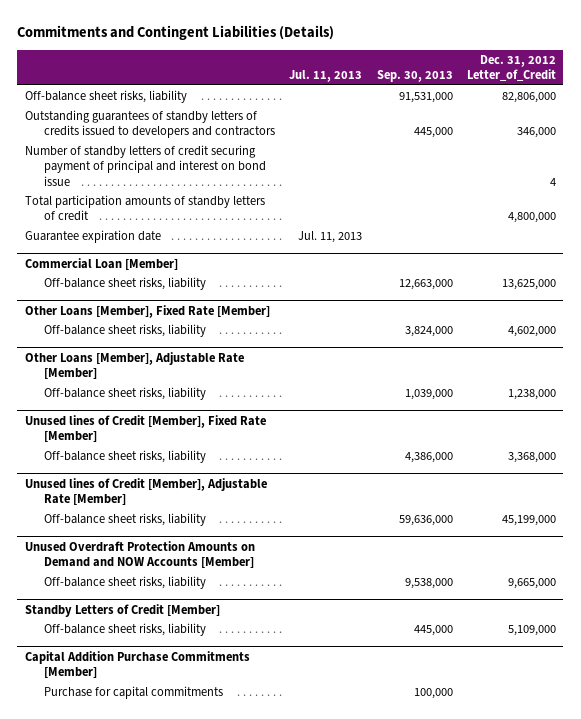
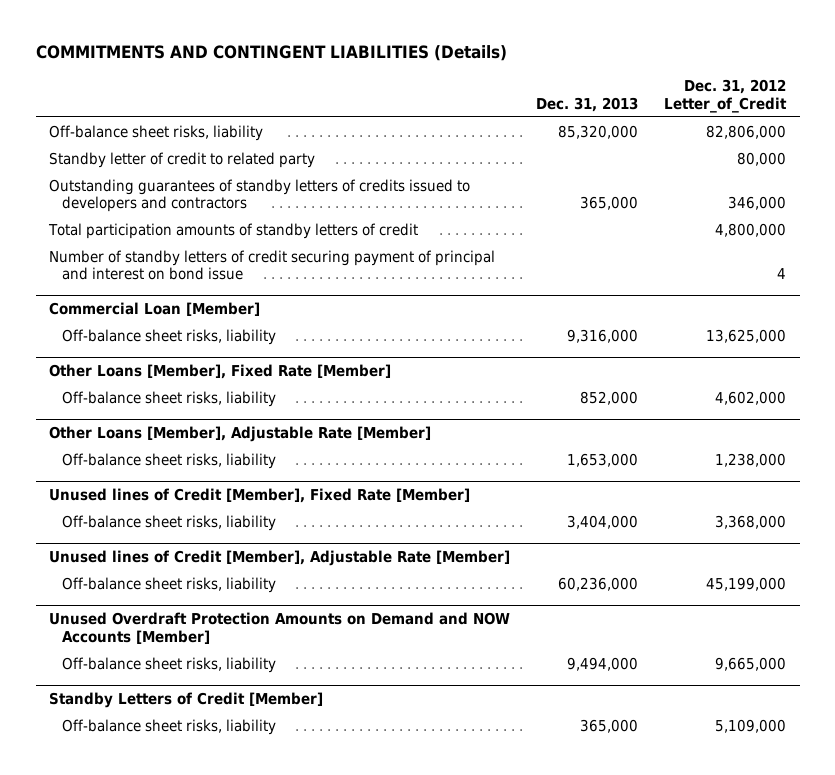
[17,25,335,41] Commitments and Contingent Liabilities (Details) -> [35,44,507,61] COMMITMENTS AND CONTINGENT LIABILITIES (Details)
[289,70,363,83] Jul. 11, 2013 -> none
[376,70,453,83] Sep. 30, 2013 -> none
none -> [536,96,639,112] Dec. 31, 2013
none -> [48,151,315,168] Standby letter of credit to related party
[24,230,161,244] Guarantee expiration date -> none
[24,145,266,186] Number of standby letters of credit securing payment of principal and interest on bond issue -> [48,249,495,281] Number of standby letters of credit securing payment of principal and interest on bond issue
[24,650,250,679] Capital Addition Purchase Commitments [Member] -> none
[43,686,223,700] Purchase for capital commitments -> none

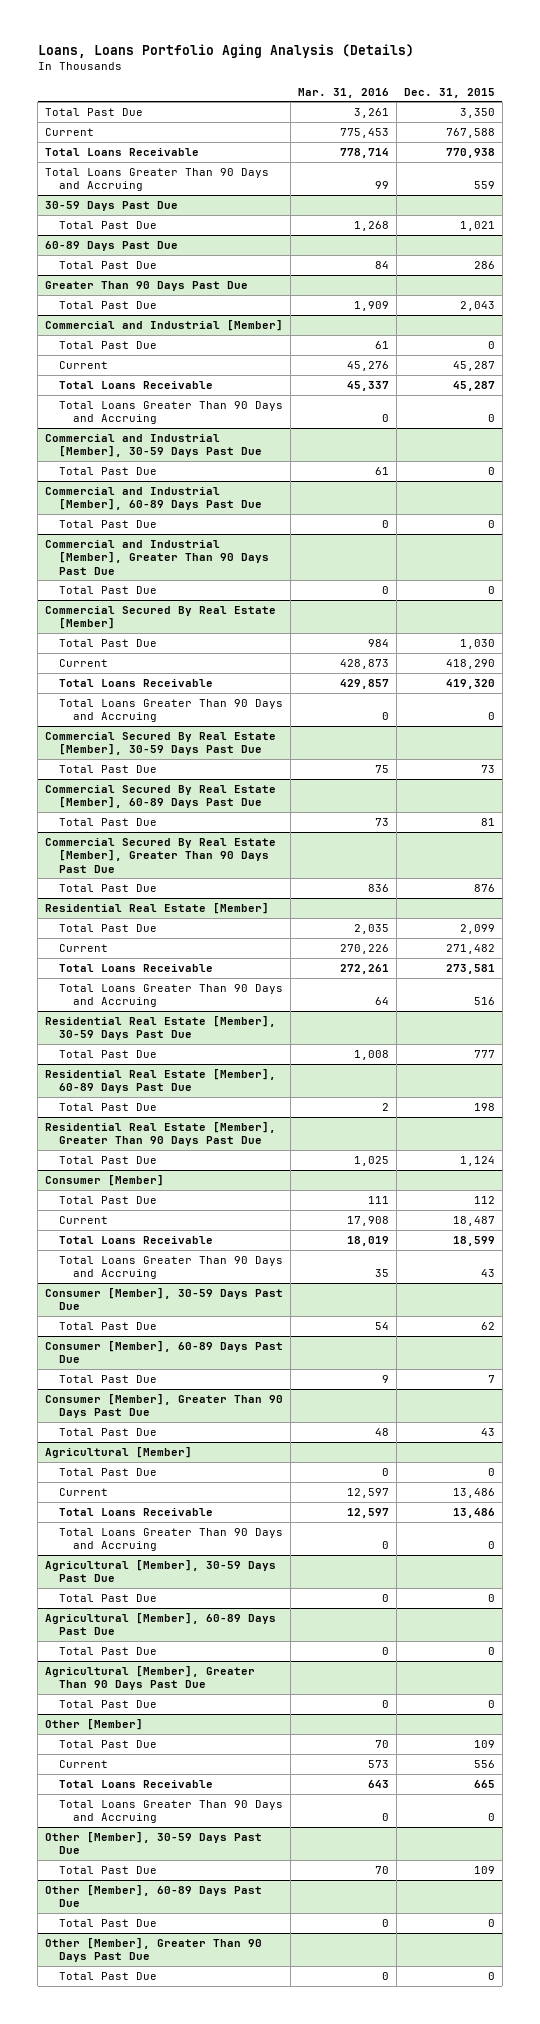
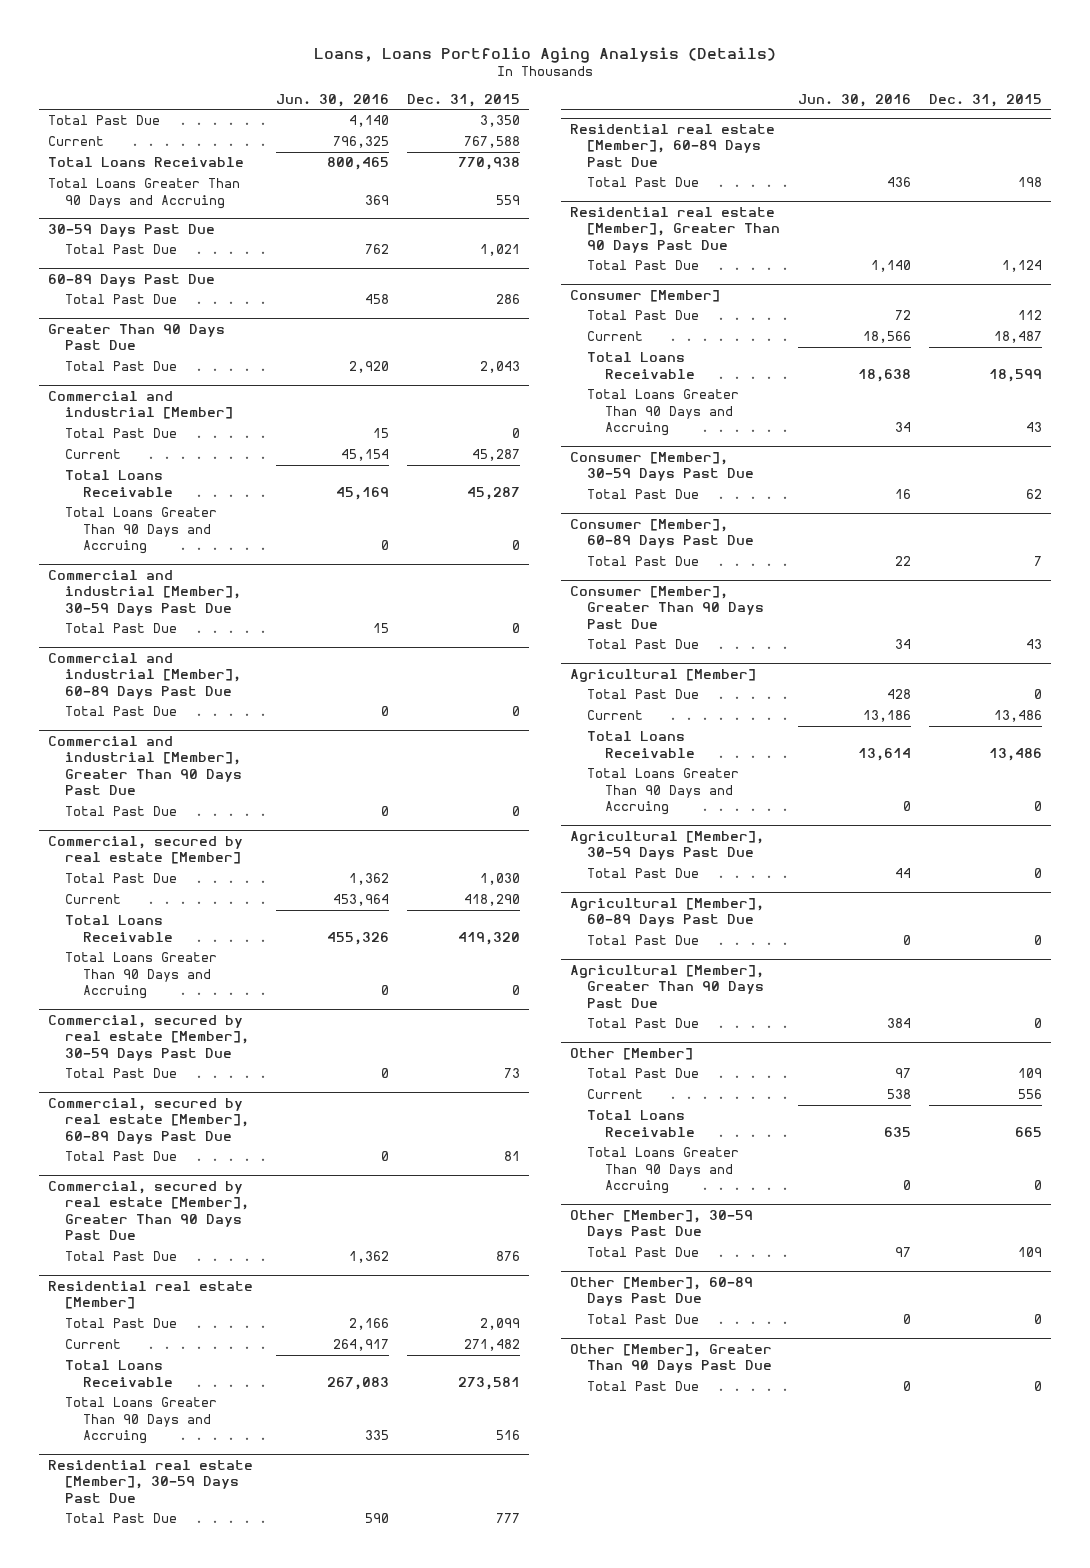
[297,87,389,98] Mar. 31, 2016 -> none
none -> [275,93,389,107] Jun. 30, 2016
[45,320,284,332] Commercial and Industrial [Member] -> [47,390,234,420] Commercial and industrial [Member]
[45,434,263,458] Commercial and Industrial [Member], 30-59 Days Past Due -> [47,569,242,616] Commercial and industrial [Member], 30-59 Days Past Due
[45,487,263,511] Commercial and Industrial [Member], 60-89 Days Past Due -> [47,652,242,699] Commercial and industrial [Member], 60-89 Days Past Due
[45,540,270,575] Commercial and Industrial [Member], Greater Than 90 Days Past Due -> [47,735,243,796] Commercial and industrial [Member], Greater Than 90 Days Past Due
[45,606,277,630] Commercial Secured By Real Estate [Member] -> [47,835,243,865] Commercial, secured by real estate [Member]
[45,732,277,756] Commercial Secured By Real Estate [Member], 30-59 Days Past Due -> [47,1014,250,1061] Commercial, secured by real estate [Member], 30-59 Days Past Due
[45,785,277,809] Commercial Secured By Real Estate [Member], 60-89 Days Past Due -> [47,1097,250,1144] Commercial, secured by real estate [Member], 60-89 Days Past Due
[45,838,277,873] Commercial Secured By Real Estate [Member], Greater Than 90 Days Past Due -> [47,1180,250,1241] Commercial, secured by real estate [Member], Greater Than 90 Days Past Due
[45,903,270,915] Residential Real Estate [Member] -> [47,1280,253,1310] Residential real estate [Member]
[45,1016,277,1041] Residential Real Estate [Member], 30-59 Days Past Due -> [47,1459,253,1503] Residential real estate [Member], 30-59 Days Past Due
[45,1069,277,1094] Residential Real Estate [Member], 60-89 Days Past Due -> [569,123,775,167] Residential real estate [Member], 60-89 Days Past Due
[45,1122,277,1147] Residential Real Estate [Member], Greater Than 90 Days Past Due -> [569,206,781,253] Residential real estate [Member], Greater Than 90 Days Past Due

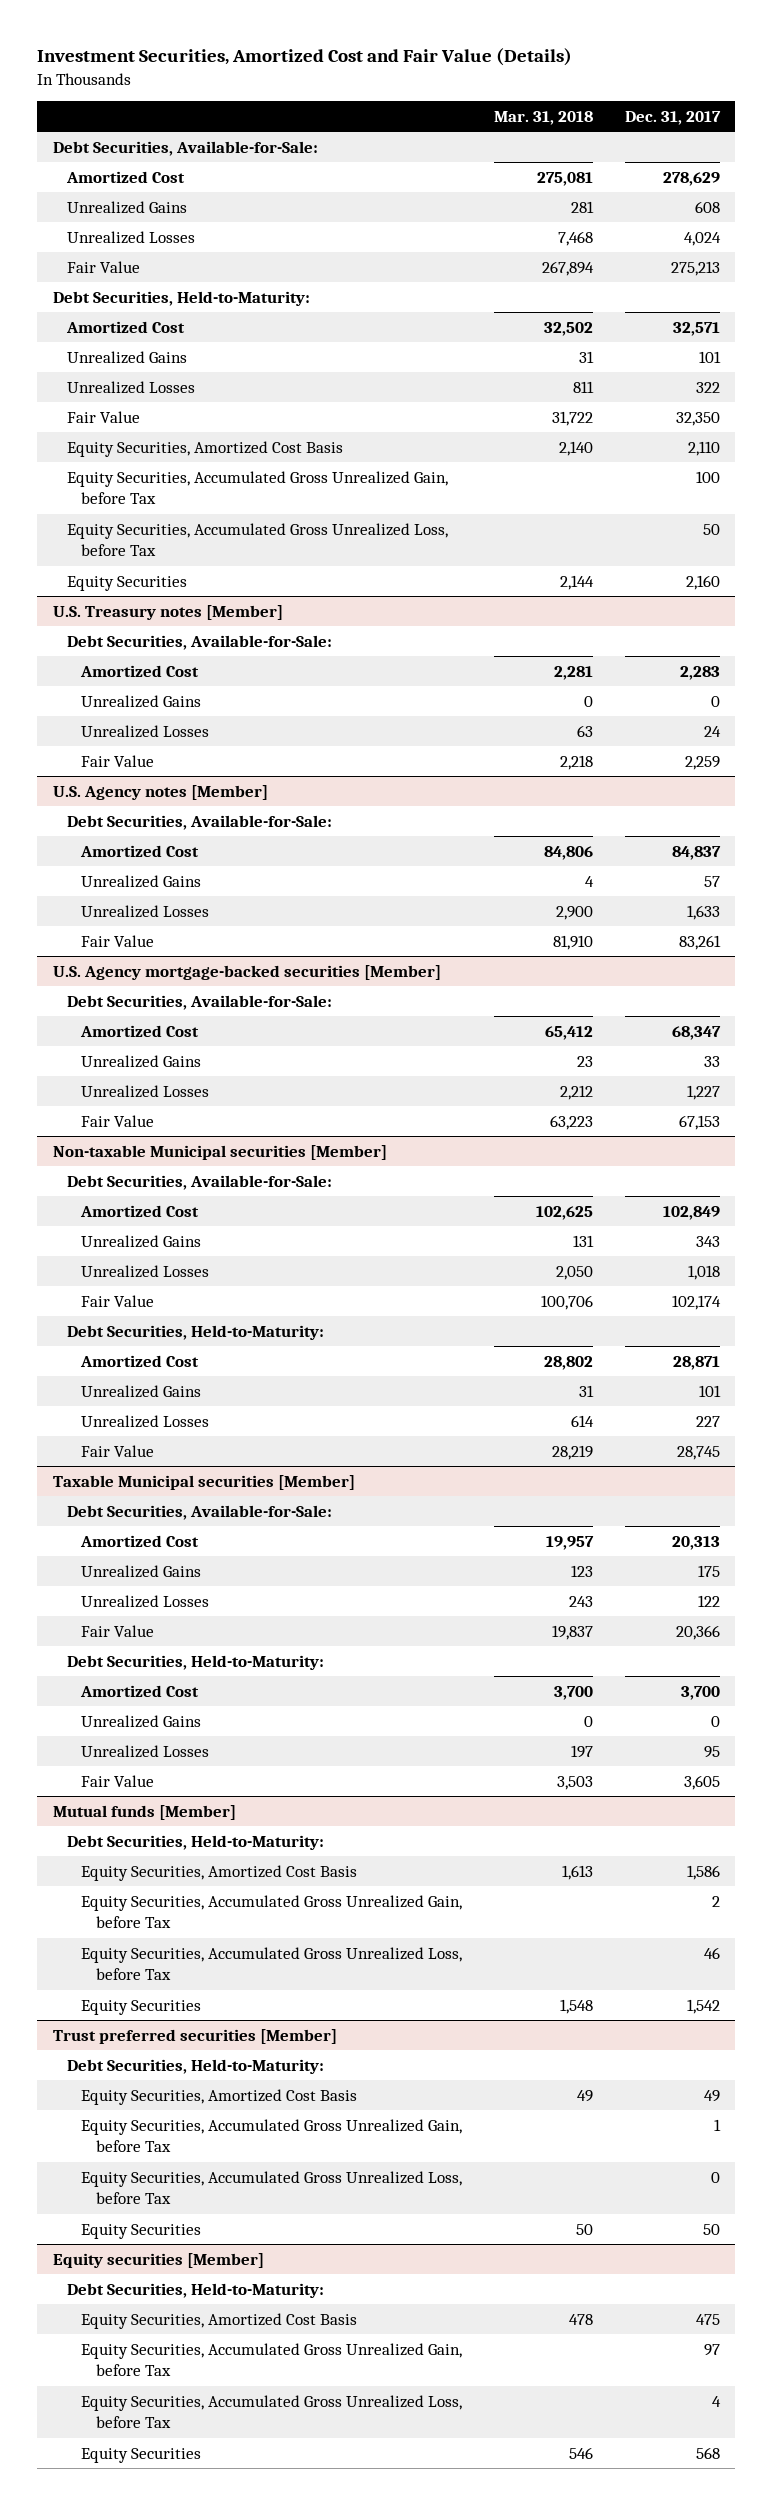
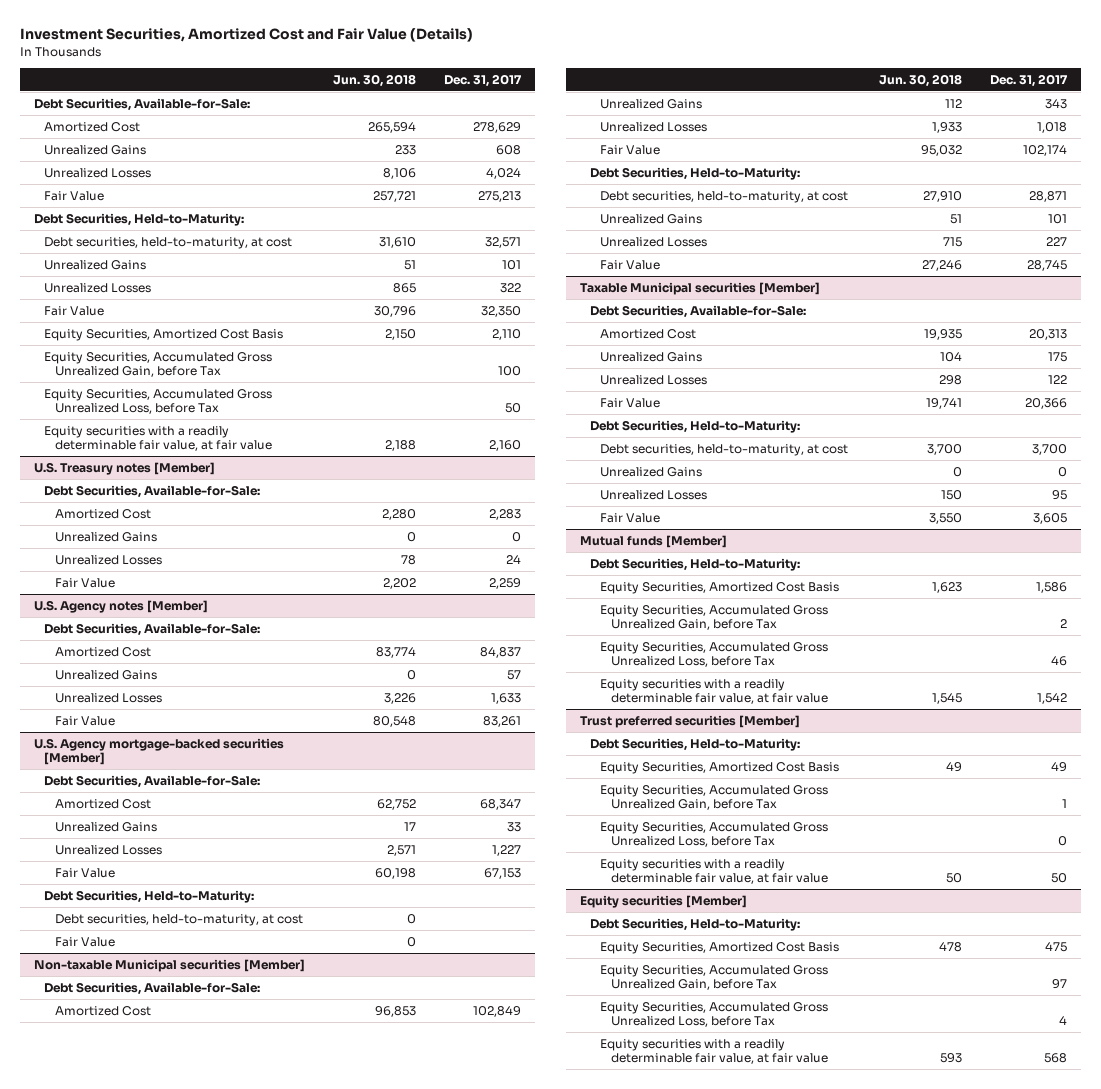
[493,110,593,125] Mar. 31, 2018 -> none
none -> [333,73,417,87] Jun. 30, 2018
[65,320,185,333] Amortized Cost -> [44,237,293,250] Debt securities, held-to-maturity, at cost
[66,575,187,591] Equity Securities -> [44,426,272,452] Equity securities with a readily determinable fair value, at fair value
none -> [44,890,255,904] Debt Securities, Held-to-Maturity:
none -> [54,914,303,927] Debt securities, held-to-maturity, at cost
none -> [54,937,115,948] Fair Value
[80,1354,200,1367] Amortized Cost -> [600,191,849,204] Debt securities, held-to-maturity, at cost
[80,1684,200,1697] Amortized Cost -> [600,444,849,457] Debt securities, held-to-maturity, at cost
[81,1999,202,2015] Equity Securities -> [600,679,828,705] Equity securities with a readily determinable fair value, at fair value
[81,2223,202,2239] Equity Securities -> none
none -> [600,859,828,885] Equity securities with a readily determinable fair value, at fair value
[81,2447,202,2463] Equity Securities -> [600,1039,828,1065] Equity securities with a readily determinable fair value, at fair value

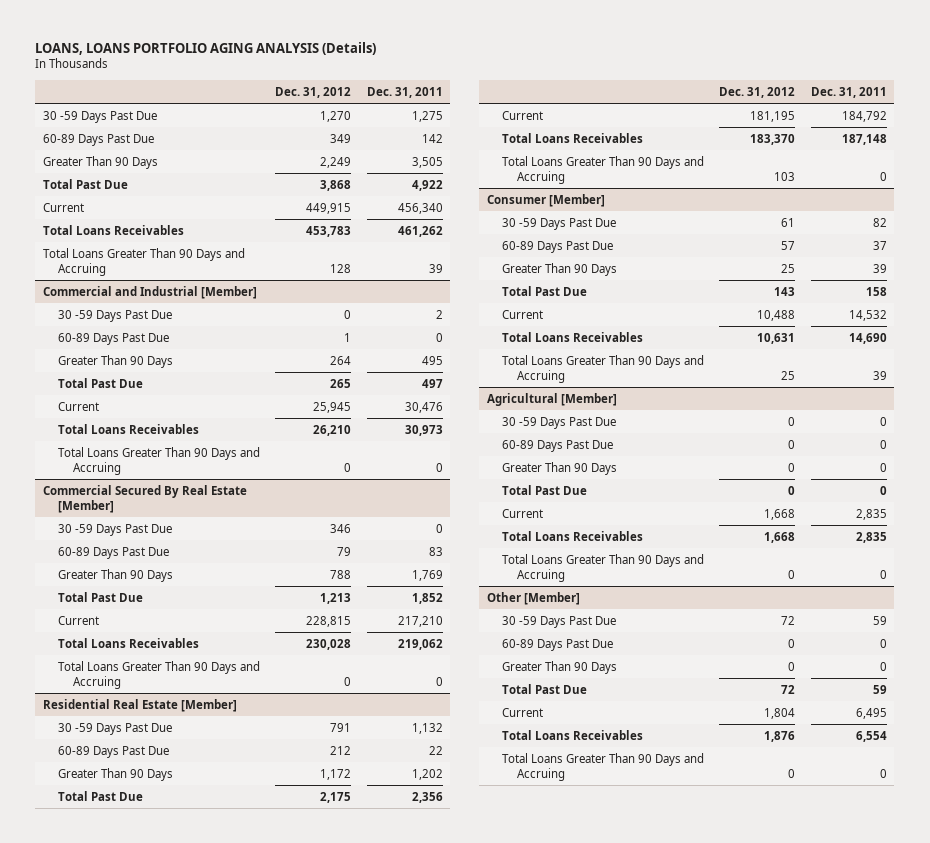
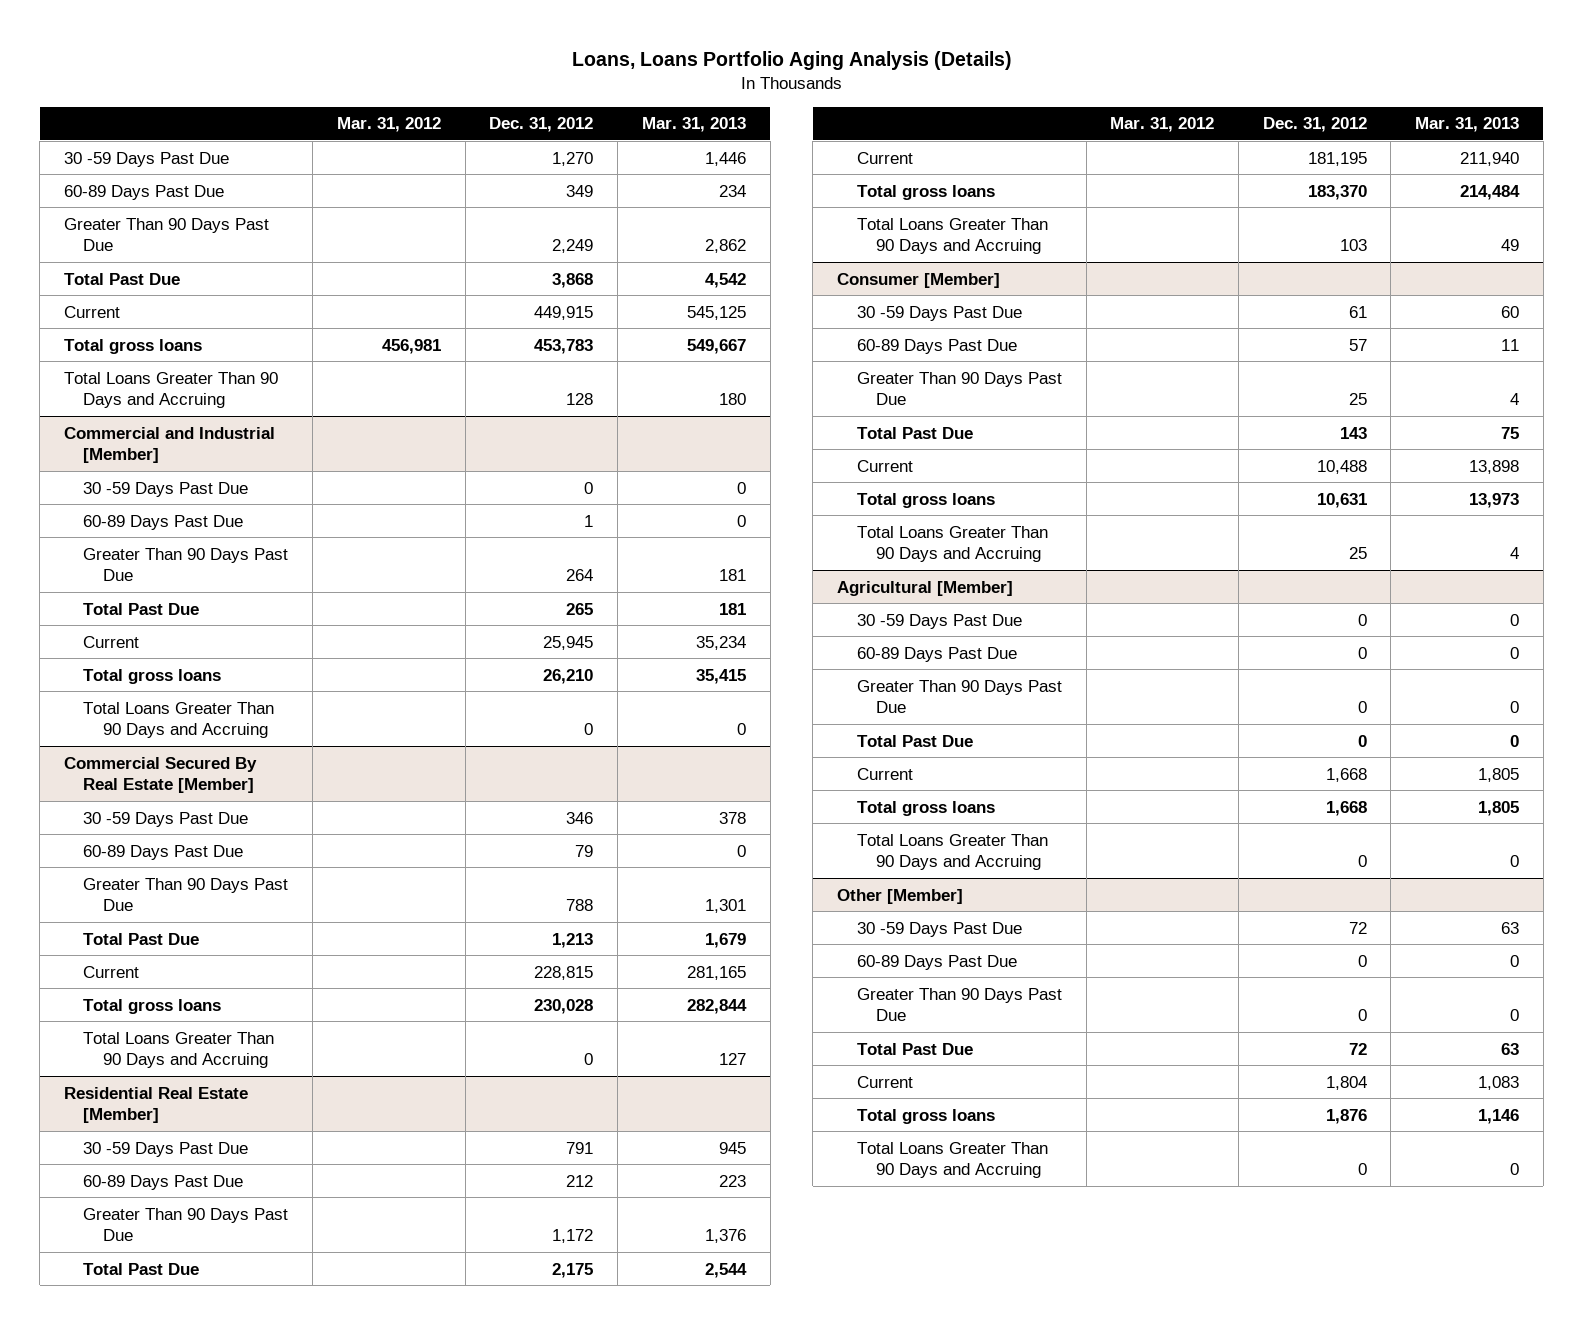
[35,41,377,55] LOANS, LOANS PORTFOLIO AGING ANALYSIS (Details) -> [571,51,1012,71] Loans, Loans Portfolio Aging Analysis (Details)
[366,86,443,98] Dec. 31, 2011 -> none
none -> [336,117,441,133] Mar. 31, 2012
none -> [641,117,746,133] Mar. 31, 2013
[42,155,158,169] Greater Than 90 Days -> [63,217,269,252] Greater Than 90 Days Past Due
[42,224,184,235] Total Loans Receivables -> [63,338,202,354] Total gross loans
[57,354,173,368] Greater Than 90 Days -> [83,547,289,582] Greater Than 90 Days Past Due
[57,423,199,434] Total Loans Receivables -> [83,668,222,684] Total gross loans
[57,568,173,582] Greater Than 90 Days -> [83,877,289,912] Greater Than 90 Days Past Due
[57,637,199,648] Total Loans Receivables -> [83,998,222,1014] Total gross loans
[57,767,173,781] Greater Than 90 Days -> [83,1207,289,1242] Greater Than 90 Days Past Due
[501,132,643,143] Total Loans Receivables -> [856,184,995,200] Total gross loans
[501,262,617,276] Greater Than 90 Days -> [856,371,1062,406] Greater Than 90 Days Past Due
[501,331,643,342] Total Loans Receivables -> [856,492,995,508] Total gross loans
[501,461,617,475] Greater Than 90 Days -> [856,679,1062,714] Greater Than 90 Days Past Due
[501,530,643,541] Total Loans Receivables -> [856,800,995,816] Total gross loans
[501,660,617,674] Greater Than 90 Days -> [856,987,1062,1022] Greater Than 90 Days Past Due
[501,729,643,740] Total Loans Receivables -> [856,1108,995,1124] Total gross loans

